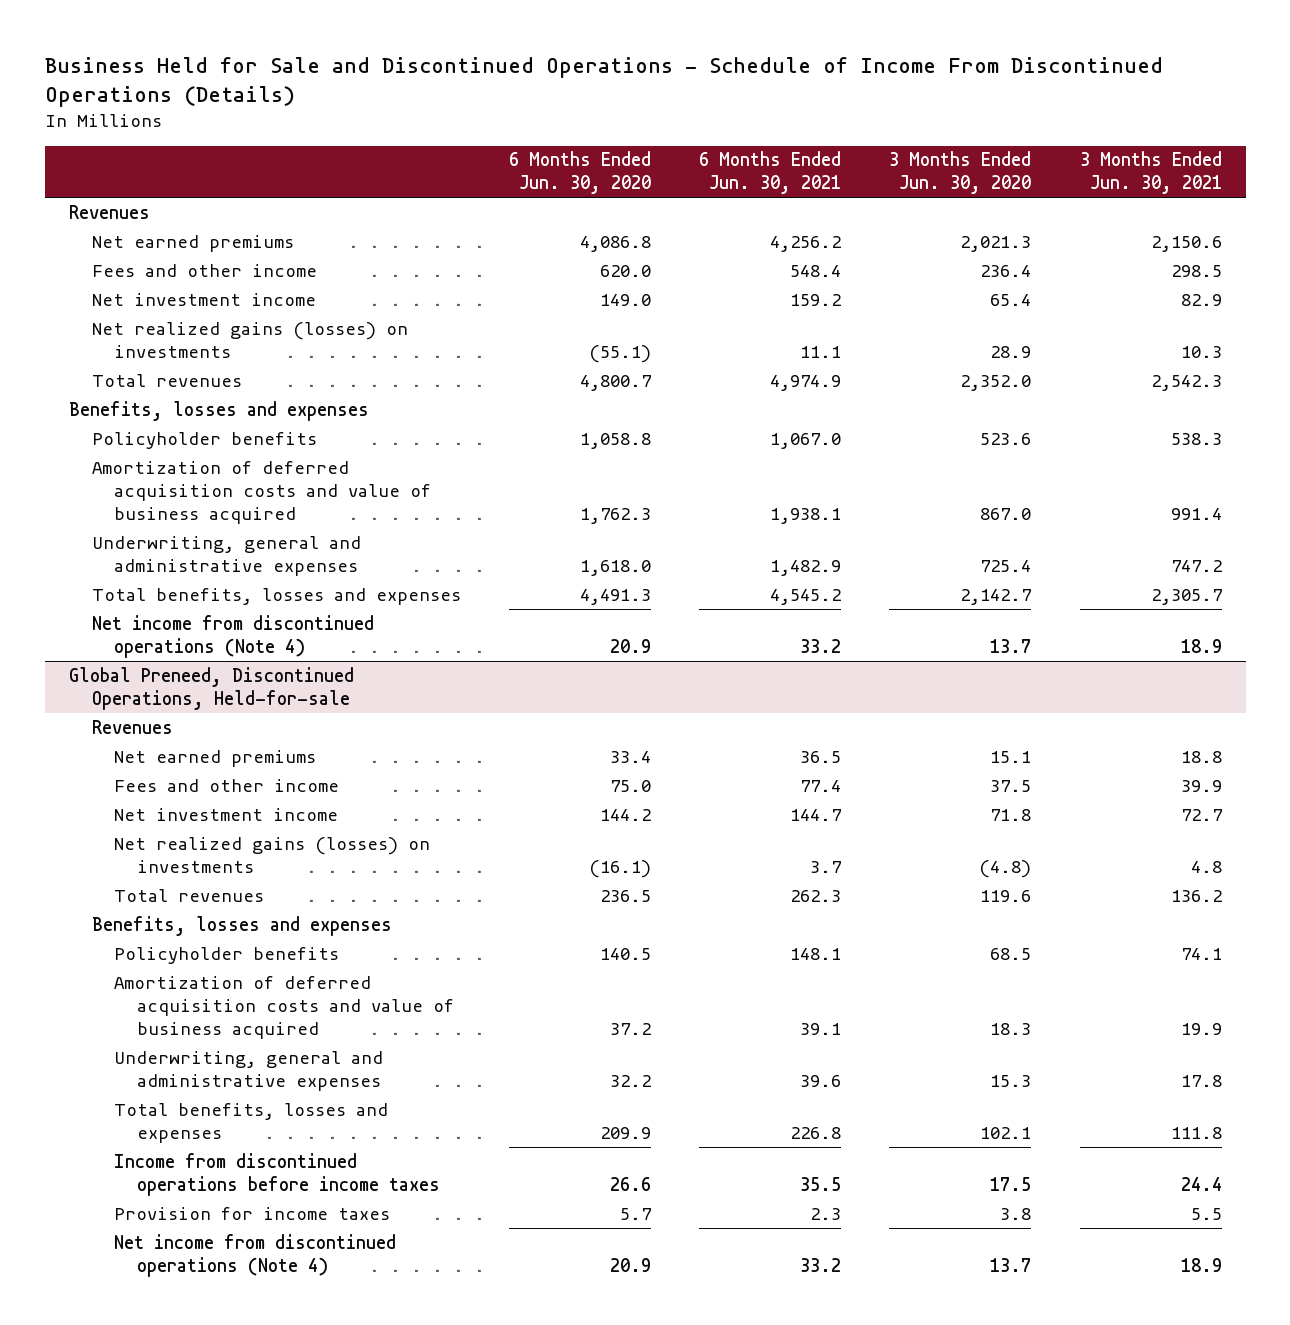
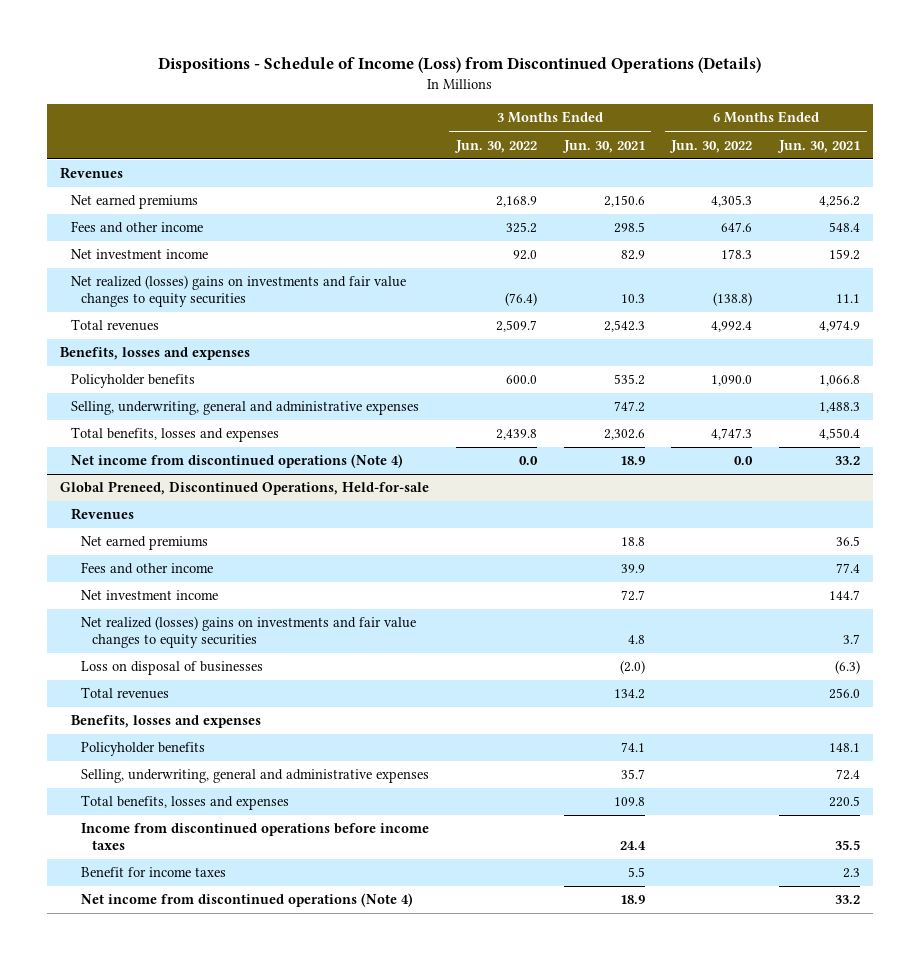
[44,57,1163,108] Business Held for Sale and Discontinued Operations - Schedule of Income From Discontinued Operations (Details) -> [158,57,762,74] Dispositions - Schedule of Income (Loss) from Discontinued Operations (Details)
[508,151,651,195] 6 Months Ended Jun. 30, 2020 -> none
[889,151,1032,195] 3 Months Ended Jun. 30, 2020 -> none
none -> [453,139,537,153] Jun. 30, 2022
none -> [669,139,753,153] Jun. 30, 2022
[91,321,408,358] Net realized gains (losses) on investments -> [70,275,406,308] Net realized (losses) gains on investments and fair value changes to equity securities
[91,460,432,524] Amortization of deferred acquisition costs and value of business acquired -> none
[770,432,842,449] 1,067.0 -> [819,375,861,387] 1,066.8
[1170,432,1222,445] 538.3 -> [613,374,645,386] 535.2
[91,535,361,576] Underwriting, general and administrative expenses -> [70,401,419,416] Selling, underwriting, general and administrative expenses
[770,559,842,576] 1,482.9 -> [819,402,861,414] 1,488.3
[770,588,842,605] 4,545.2 -> [819,428,861,441] 4,550.4
[1150,588,1222,605] 2,305.7 -> [603,429,645,441] 2,302.6
[114,836,431,873] Net realized gains (losses) on investments -> [81,616,417,649] Net realized (losses) gains on investments and fair value changes to equity securities
none -> [81,661,264,676] Loss on disposal of businesses
[790,889,842,902] 262.3 -> [829,688,861,700] 256.0
[1170,889,1222,902] 136.2 -> [613,689,645,700] 134.2
[114,975,455,1039] Amortization of deferred acquisition costs and value of business acquired -> none
[114,1050,384,1091] Underwriting, general and administrative expenses -> [81,769,430,784] Selling, underwriting, general and administrative expenses
[800,1074,842,1087] 39.6 -> [836,769,861,781] 72.4
[1180,1074,1222,1087] 17.8 -> [620,769,645,780] 35.7
[790,1126,842,1139] 226.8 -> [829,796,861,808] 220.5
[1170,1126,1222,1139] 111.8 -> [613,797,645,807] 109.8
[114,1206,391,1220] Provision for income taxes -> [81,867,227,878] Benefit for income taxes

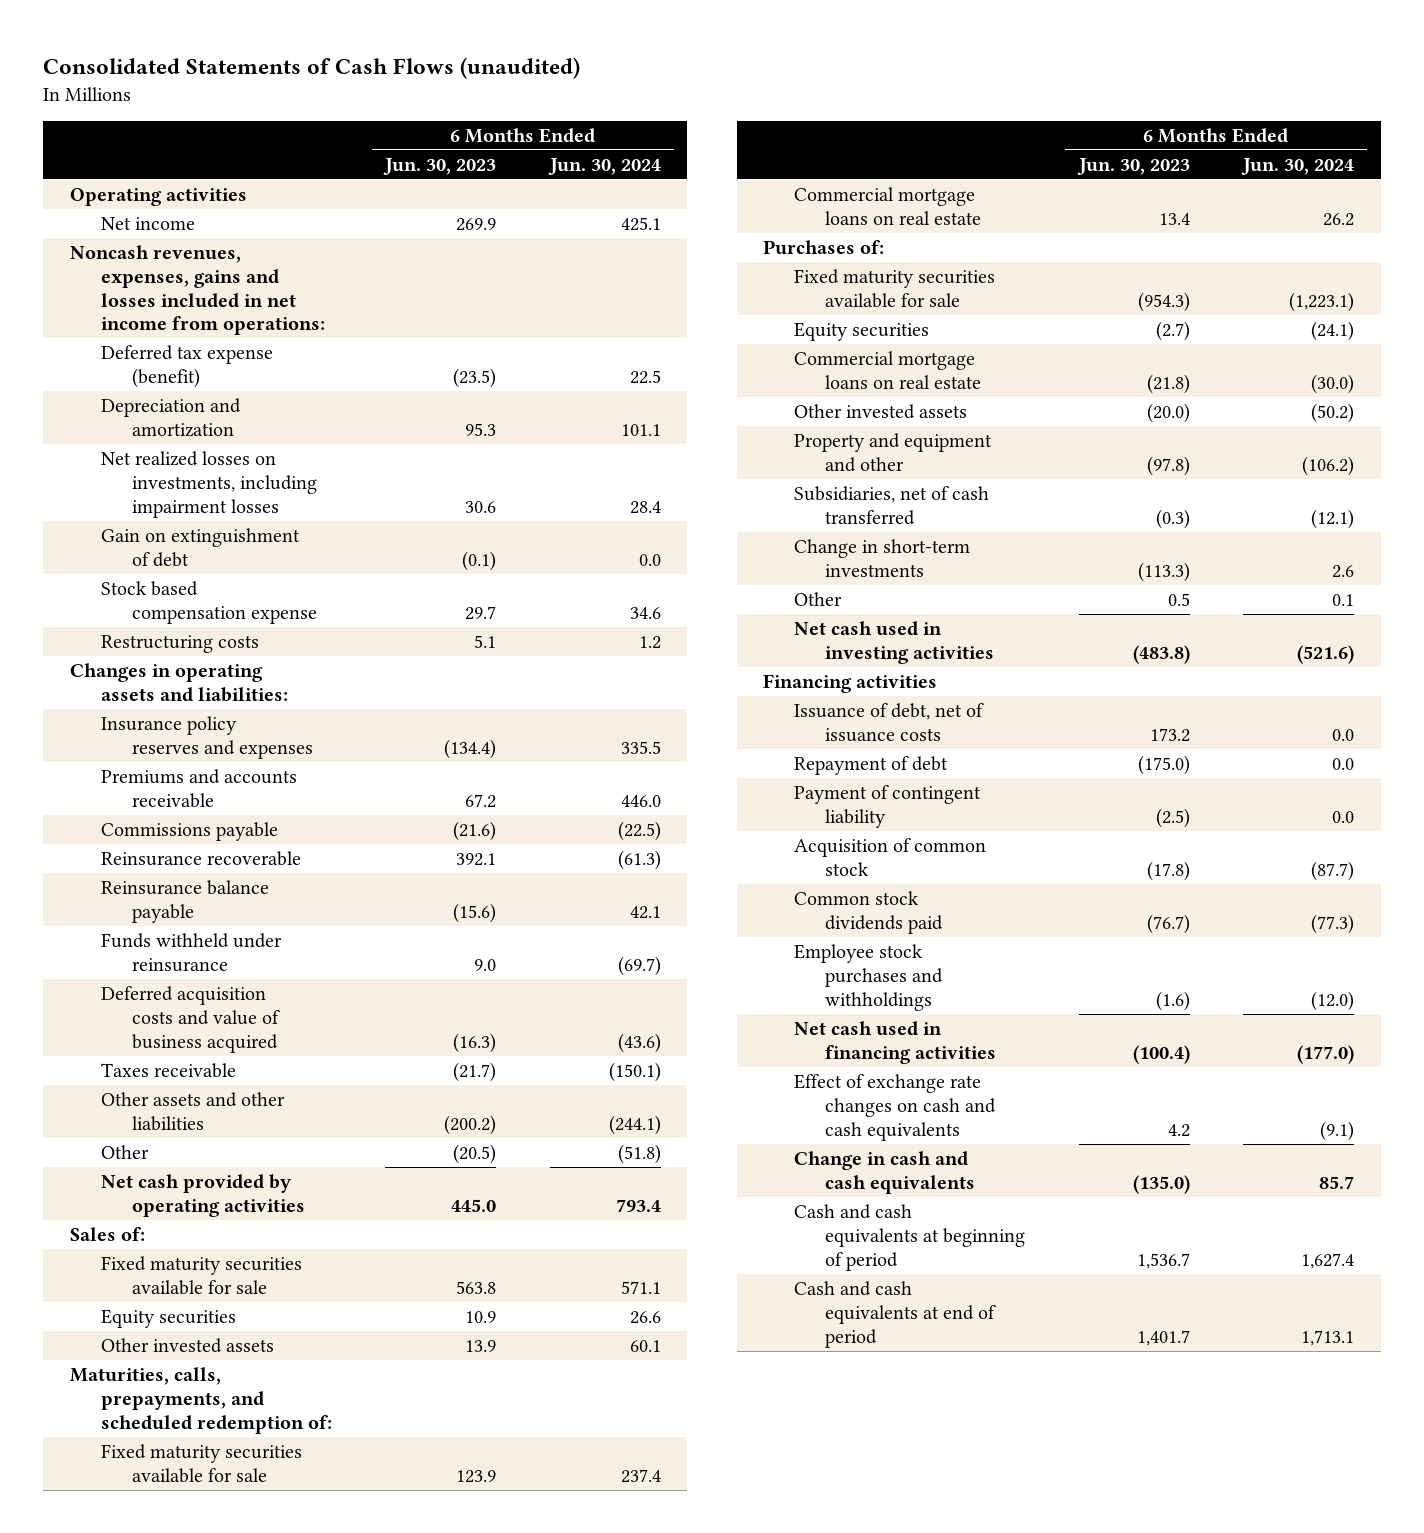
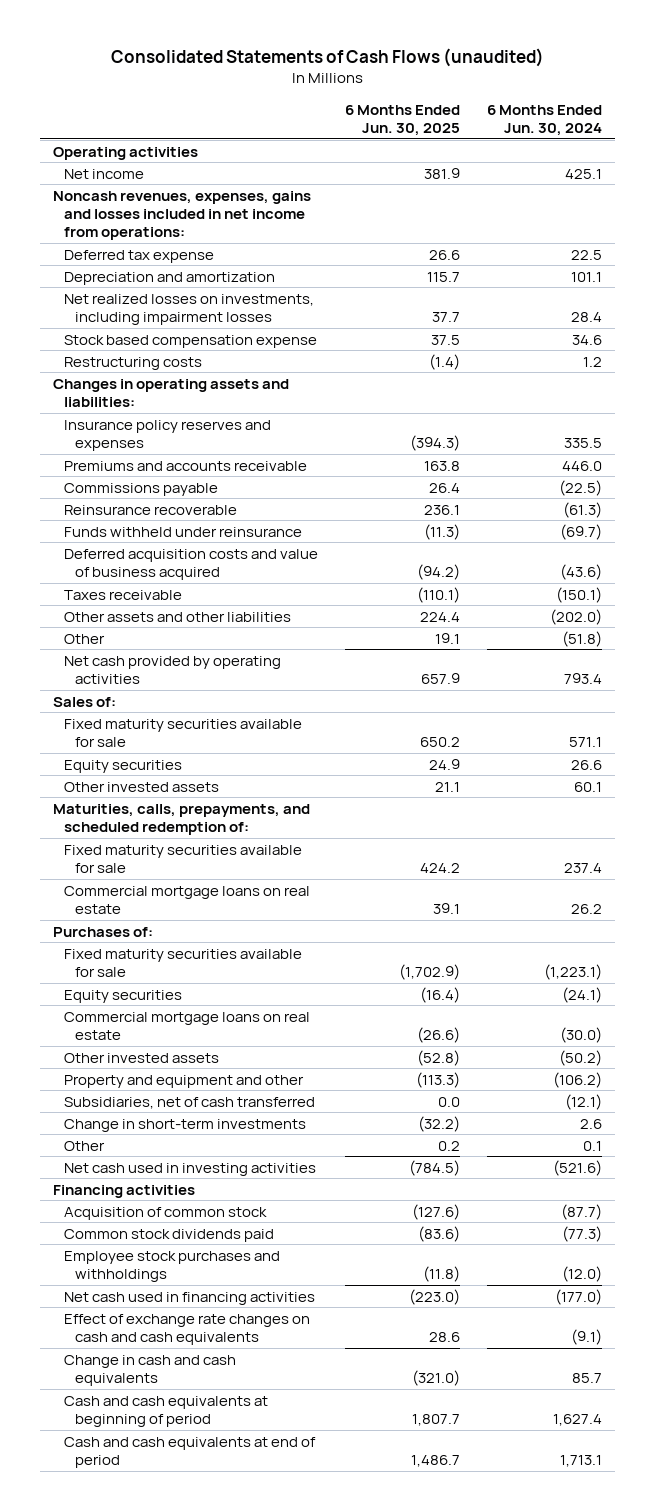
[383,157,497,175] Jun. 30, 2023 -> none
none -> [345,104,461,136] 6 Months Ended Jun. 30, 2025
[101,344,274,388] Deferred tax expense (benefit) -> [64,249,215,263] Deferred tax expense
[101,527,301,567] Gain on extinguishment of debt -> none
[101,879,270,923] Reinsurance balance payable -> none
[608,1114,661,1135] (244.1) -> [549,608,602,625] (202.0)
[794,702,985,742] Issuance of debt, net of issuance costs -> none
[794,755,949,775] Repayment of debt -> none
[794,784,982,828] Payment of contingent liability -> none

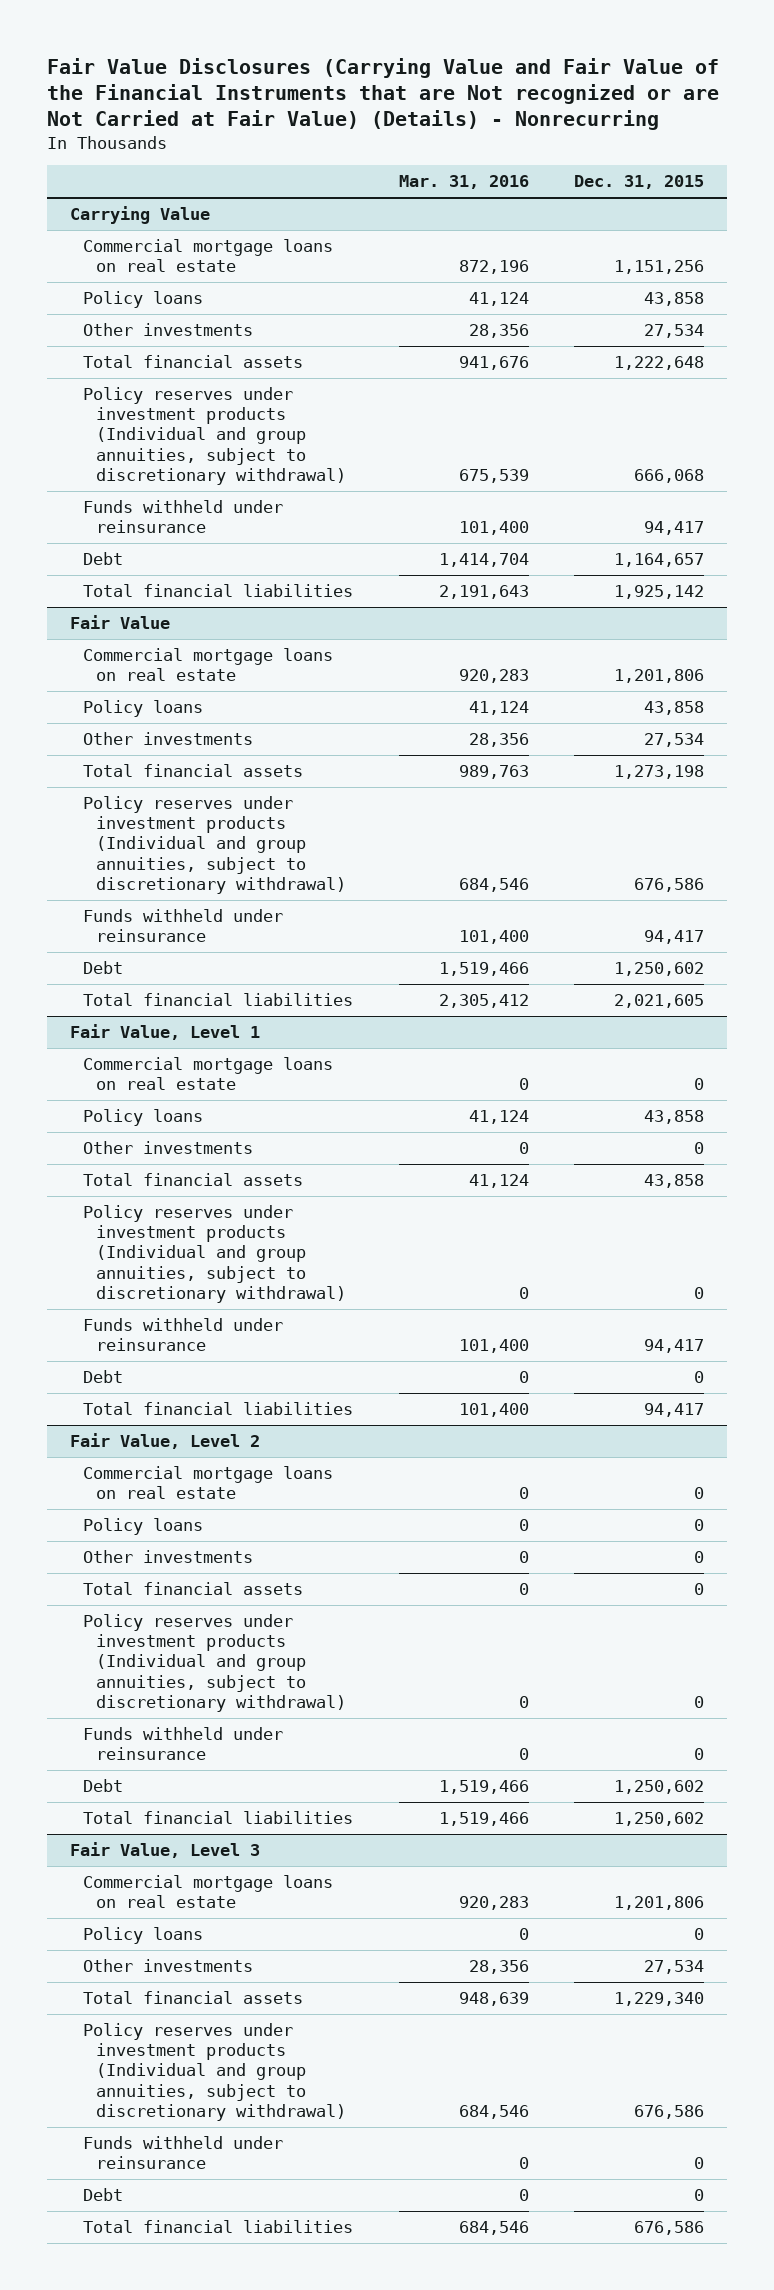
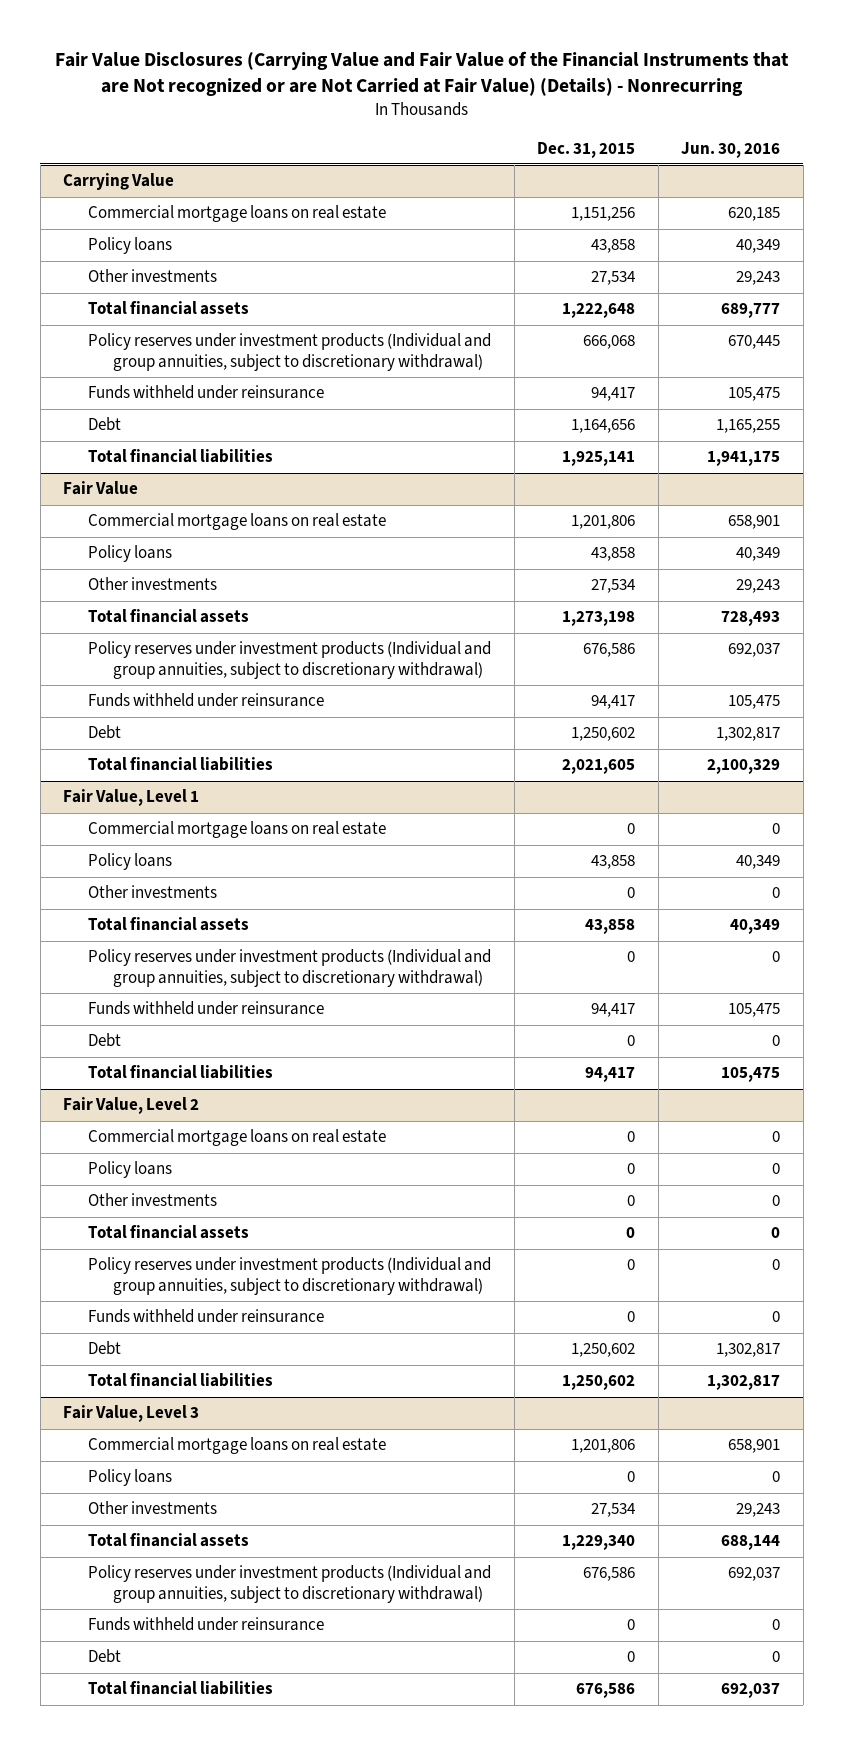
[398,175,529,190] Mar. 31, 2016 -> none
none -> [681,141,781,158] Jun. 30, 2016
[614,552,705,567] 1,164,657 -> [571,419,636,434] 1,164,656
[614,584,705,599] 1,925,142 -> [562,451,636,467] 1,925,141

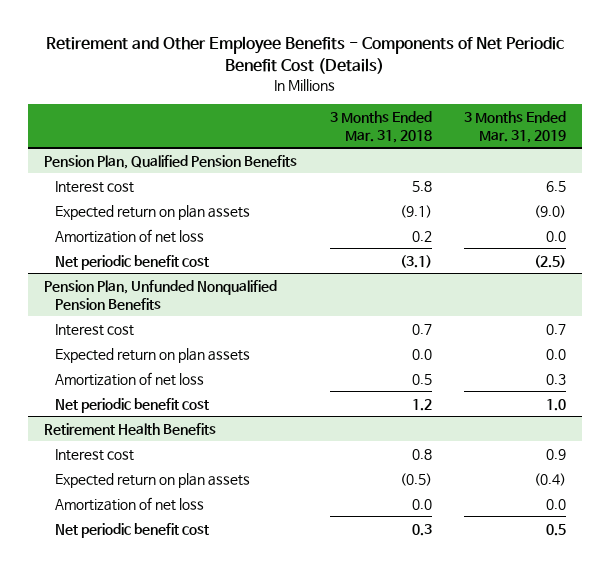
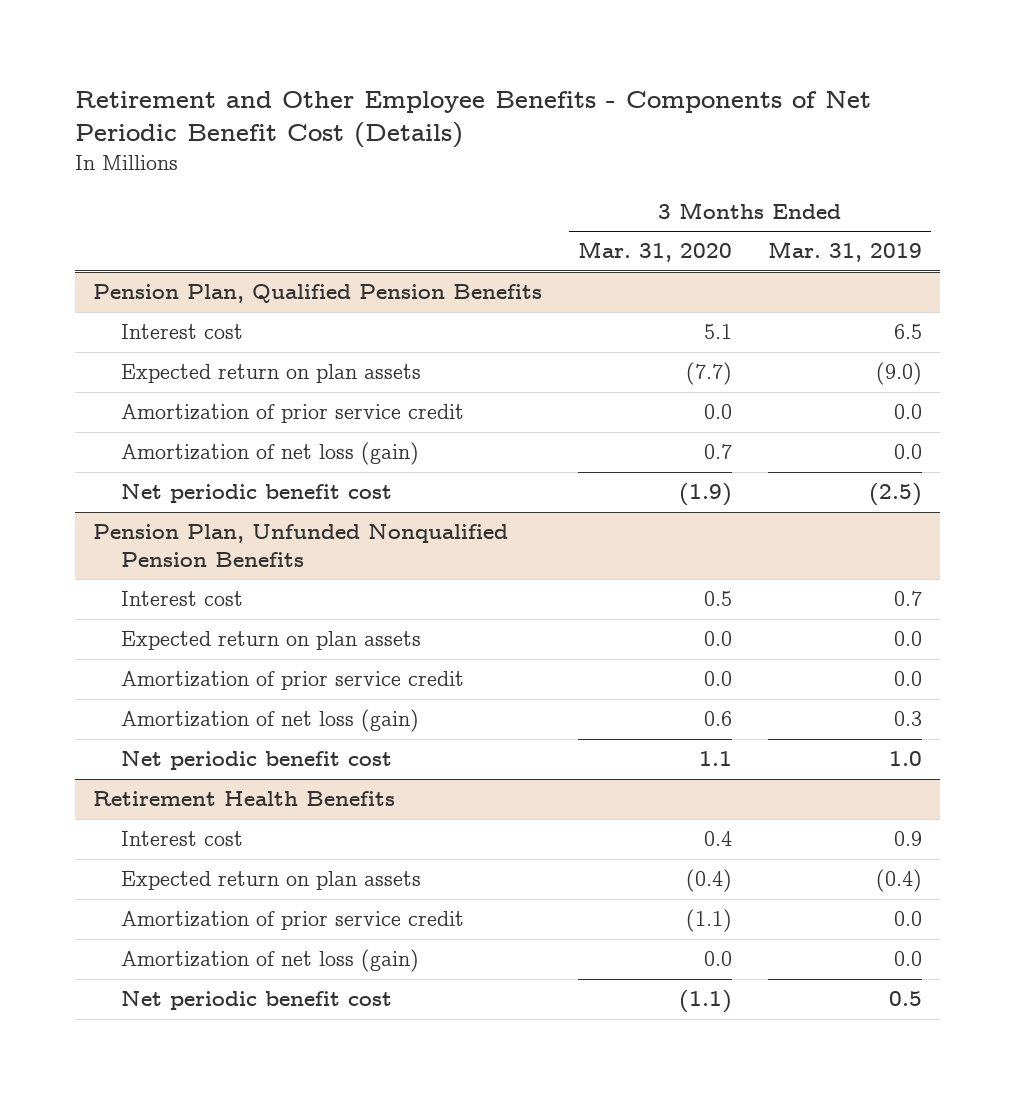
[329,110,432,143] 3 Months Ended Mar. 31, 2018 -> none
none -> [578,241,733,263] Mar. 31, 2020
none -> [121,404,465,424] Amortization of prior service credit
[55,228,205,243] Amortization of net loss -> [121,442,420,466] Amortization of net loss (gain)
none -> [121,671,465,691] Amortization of prior service credit
[55,371,205,386] Amortization of net loss -> [121,709,420,733] Amortization of net loss (gain)
none -> [121,911,465,931] Amortization of prior service credit
[55,496,205,511] Amortization of net loss -> [121,949,420,973] Amortization of net loss (gain)

